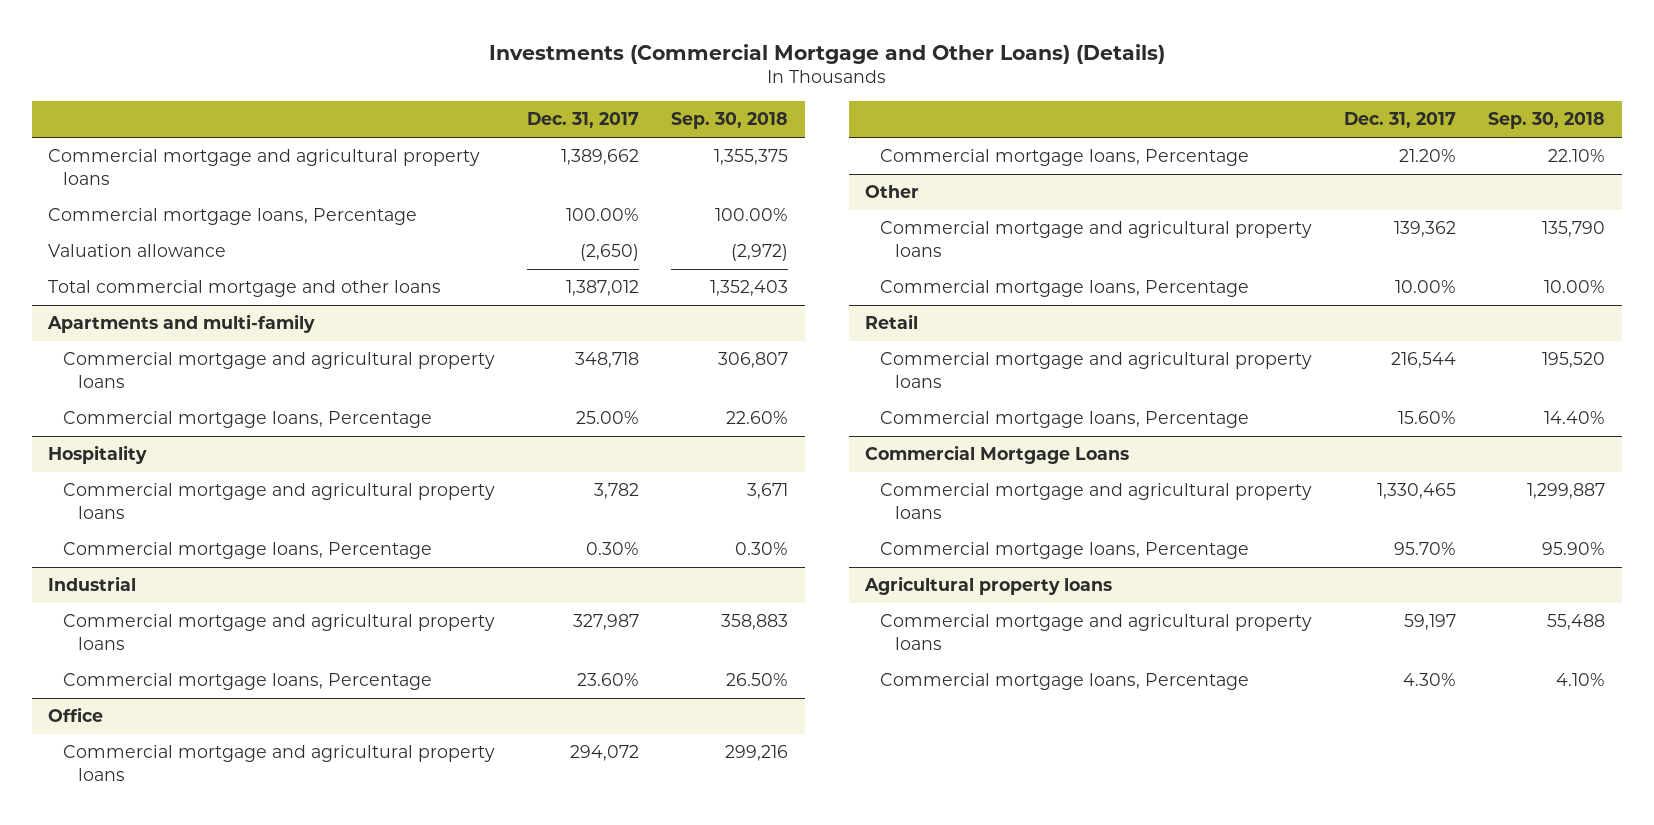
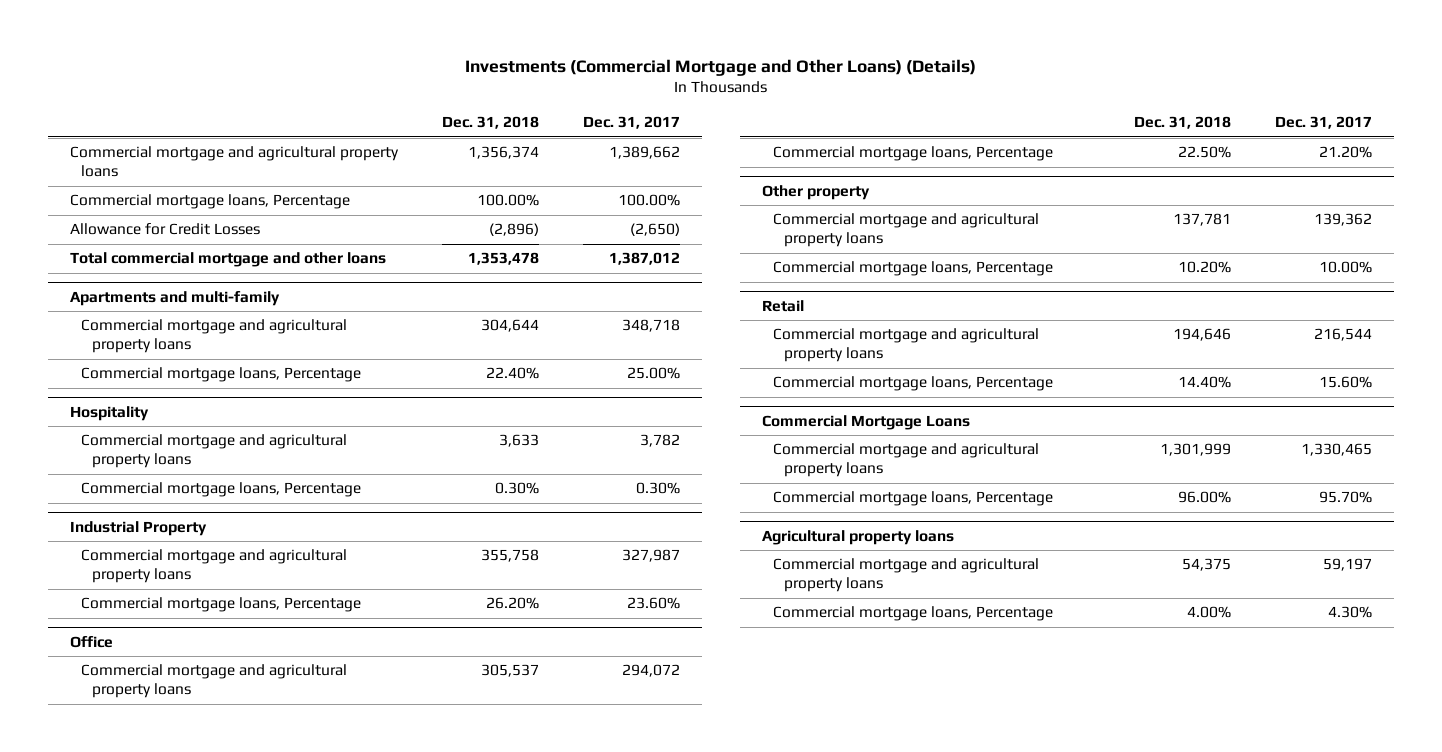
[671,112,789,130] Sep. 30, 2018 -> none
none -> [441,116,539,130] Dec. 31, 2018
[48,244,227,258] Valuation allowance -> [69,223,260,236] Allowance for Credit Losses
[48,576,137,592] Industrial -> [69,520,207,536] Industrial Property
[865,185,920,199] Other -> [762,184,871,200] Other property

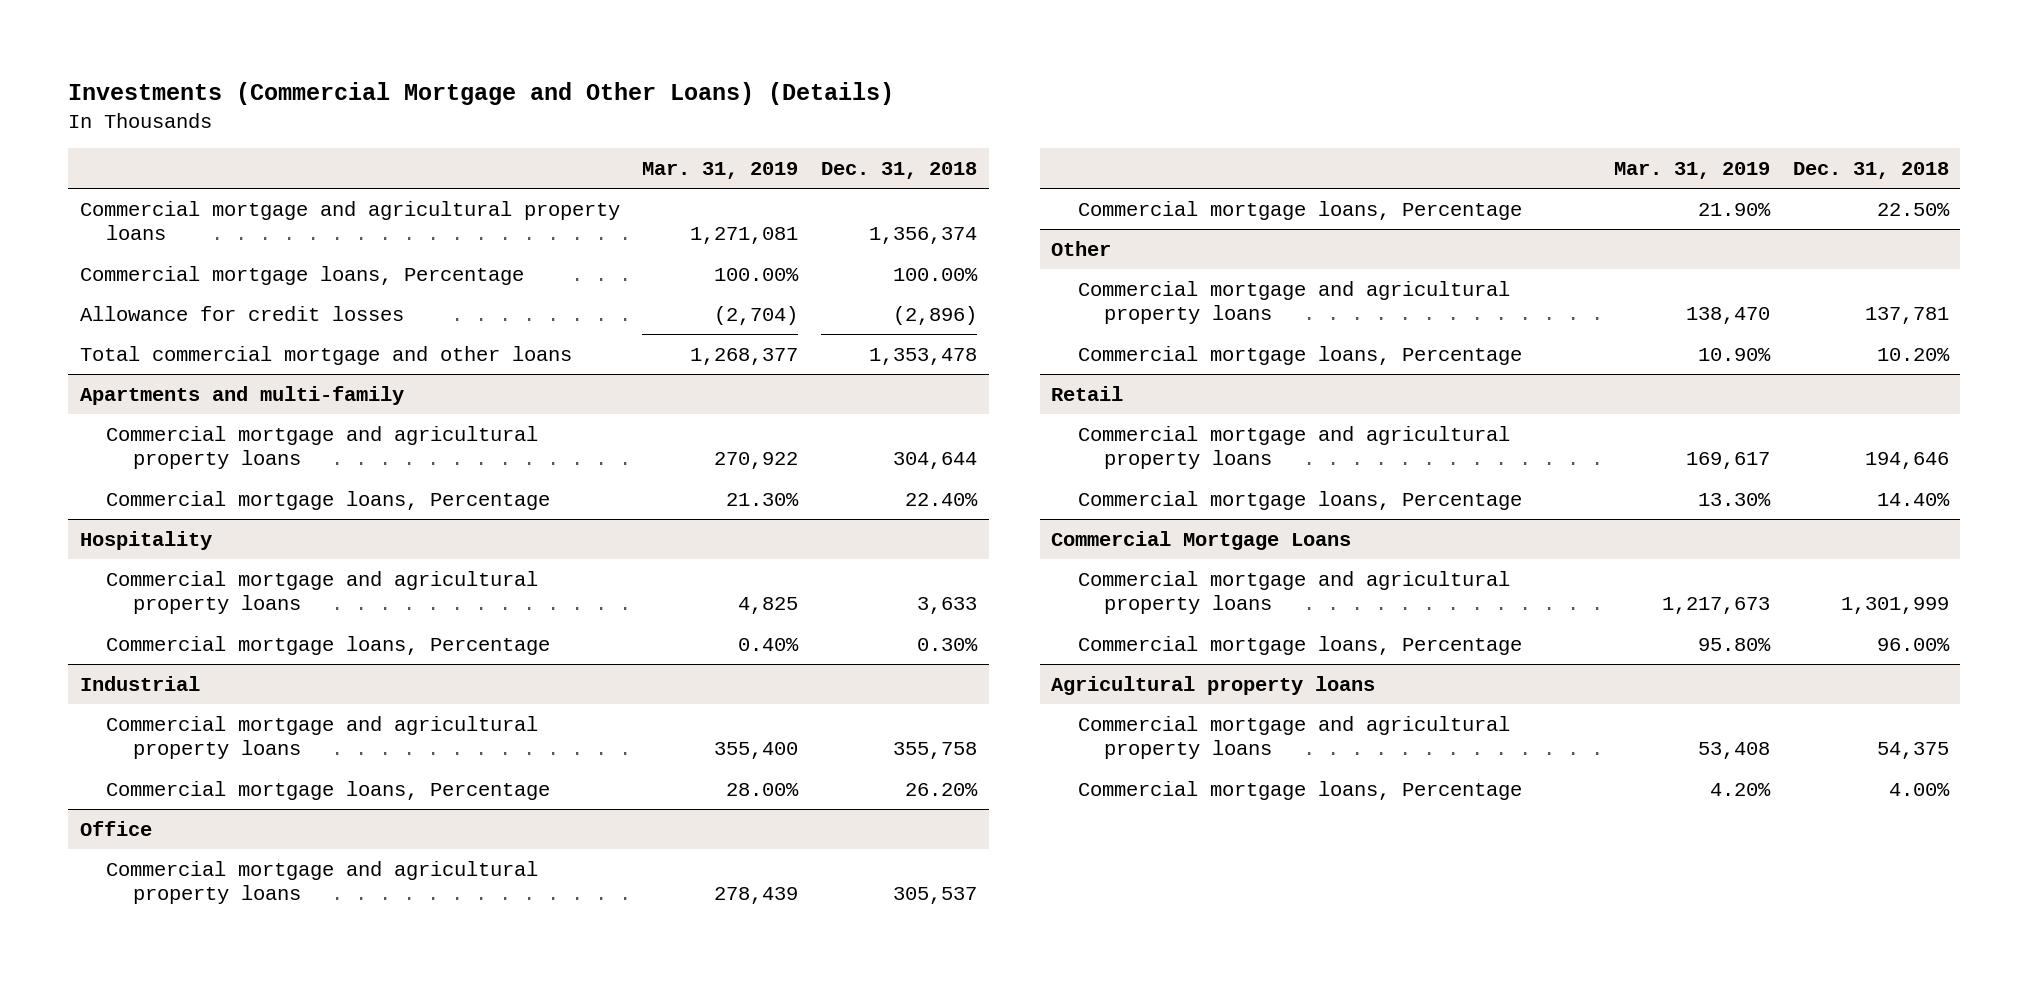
[582,116,680,130] Dec. 31, 2017 -> none
none -> [642,162,799,180] Mar. 31, 2019
[69,223,260,236] Allowance for Credit Losses -> [79,305,404,321] Allowance for credit losses
[69,520,207,536] Industrial Property -> [79,675,200,691] Industrial
[762,184,871,200] Other property -> [1051,240,1112,256] Other

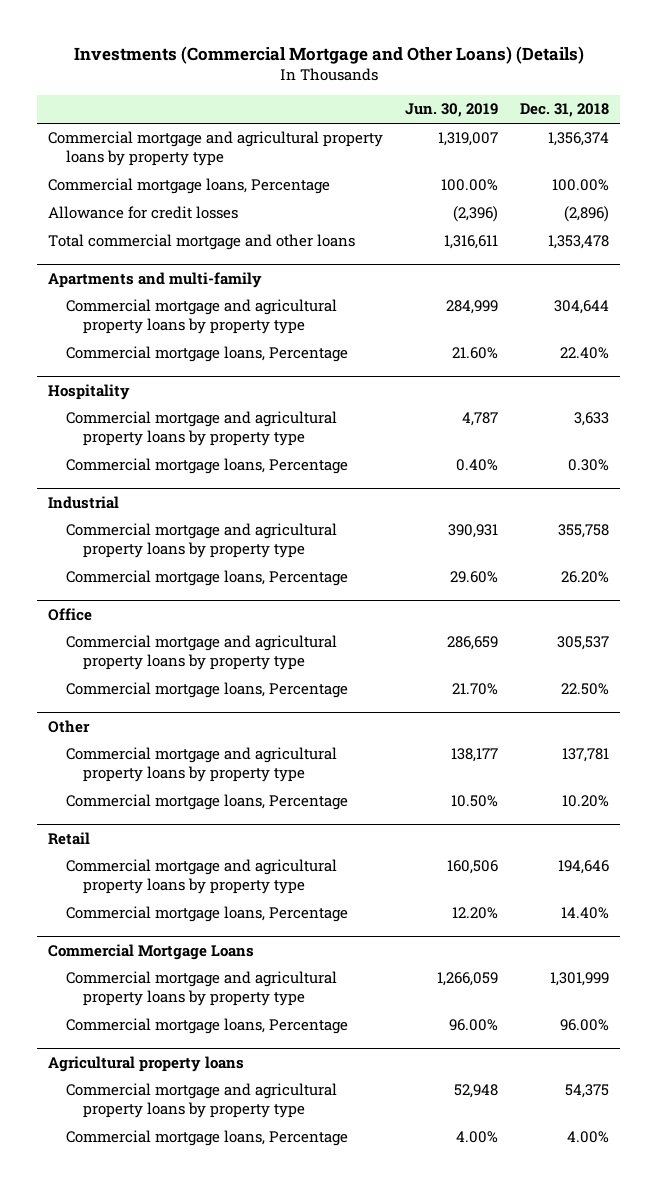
[642,162,799,180] Mar. 31, 2019 -> none
none -> [405,103,499,118] Jun. 30, 2019
[79,200,620,241] Commercial mortgage and agricultural property loans -> [48,131,384,167] Commercial mortgage and agricultural property loans by property type
[106,425,539,470] Commercial mortgage and agricultural property loans -> [65,299,337,335] Commercial mortgage and agricultural property loans by property type
[106,570,539,615] Commercial mortgage and agricultural property loans -> [65,411,337,447] Commercial mortgage and agricultural property loans by property type
[106,715,539,760] Commercial mortgage and agricultural property loans -> [65,523,337,559] Commercial mortgage and agricultural property loans by property type
[106,860,539,905] Commercial mortgage and agricultural property loans -> [65,635,337,671] Commercial mortgage and agricultural property loans by property type
[1077,280,1510,325] Commercial mortgage and agricultural property loans -> [65,747,337,783] Commercial mortgage and agricultural property loans by property type
[1077,425,1510,470] Commercial mortgage and agricultural property loans -> [65,859,337,895] Commercial mortgage and agricultural property loans by property type
[1077,570,1510,615] Commercial mortgage and agricultural property loans -> [65,971,337,1007] Commercial mortgage and agricultural property loans by property type
[1077,715,1510,760] Commercial mortgage and agricultural property loans -> [65,1083,337,1119] Commercial mortgage and agricultural property loans by property type

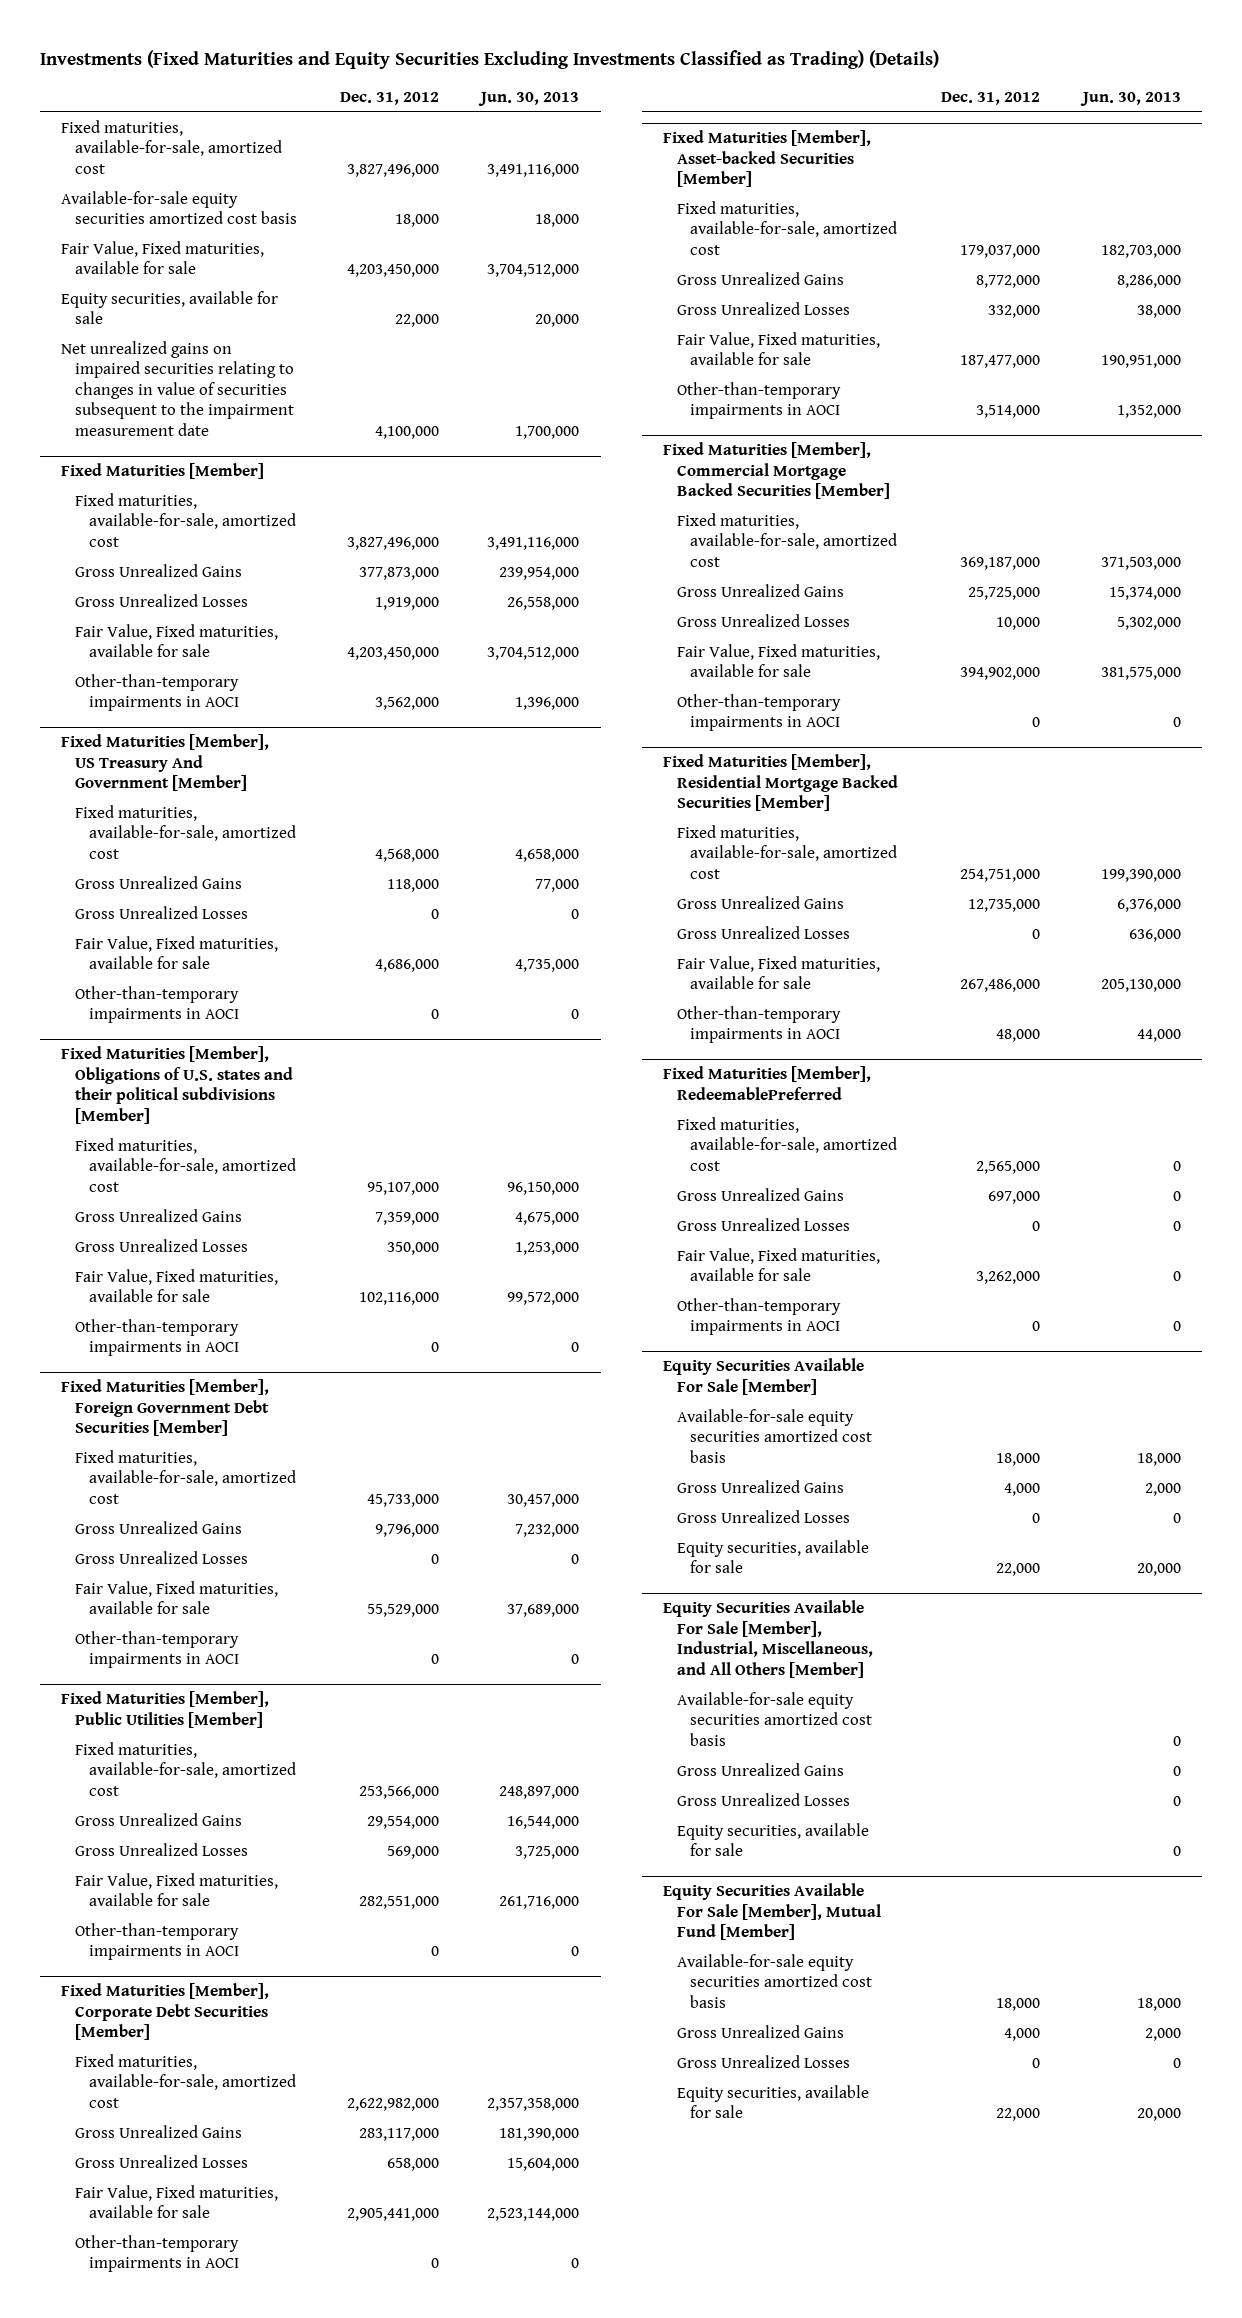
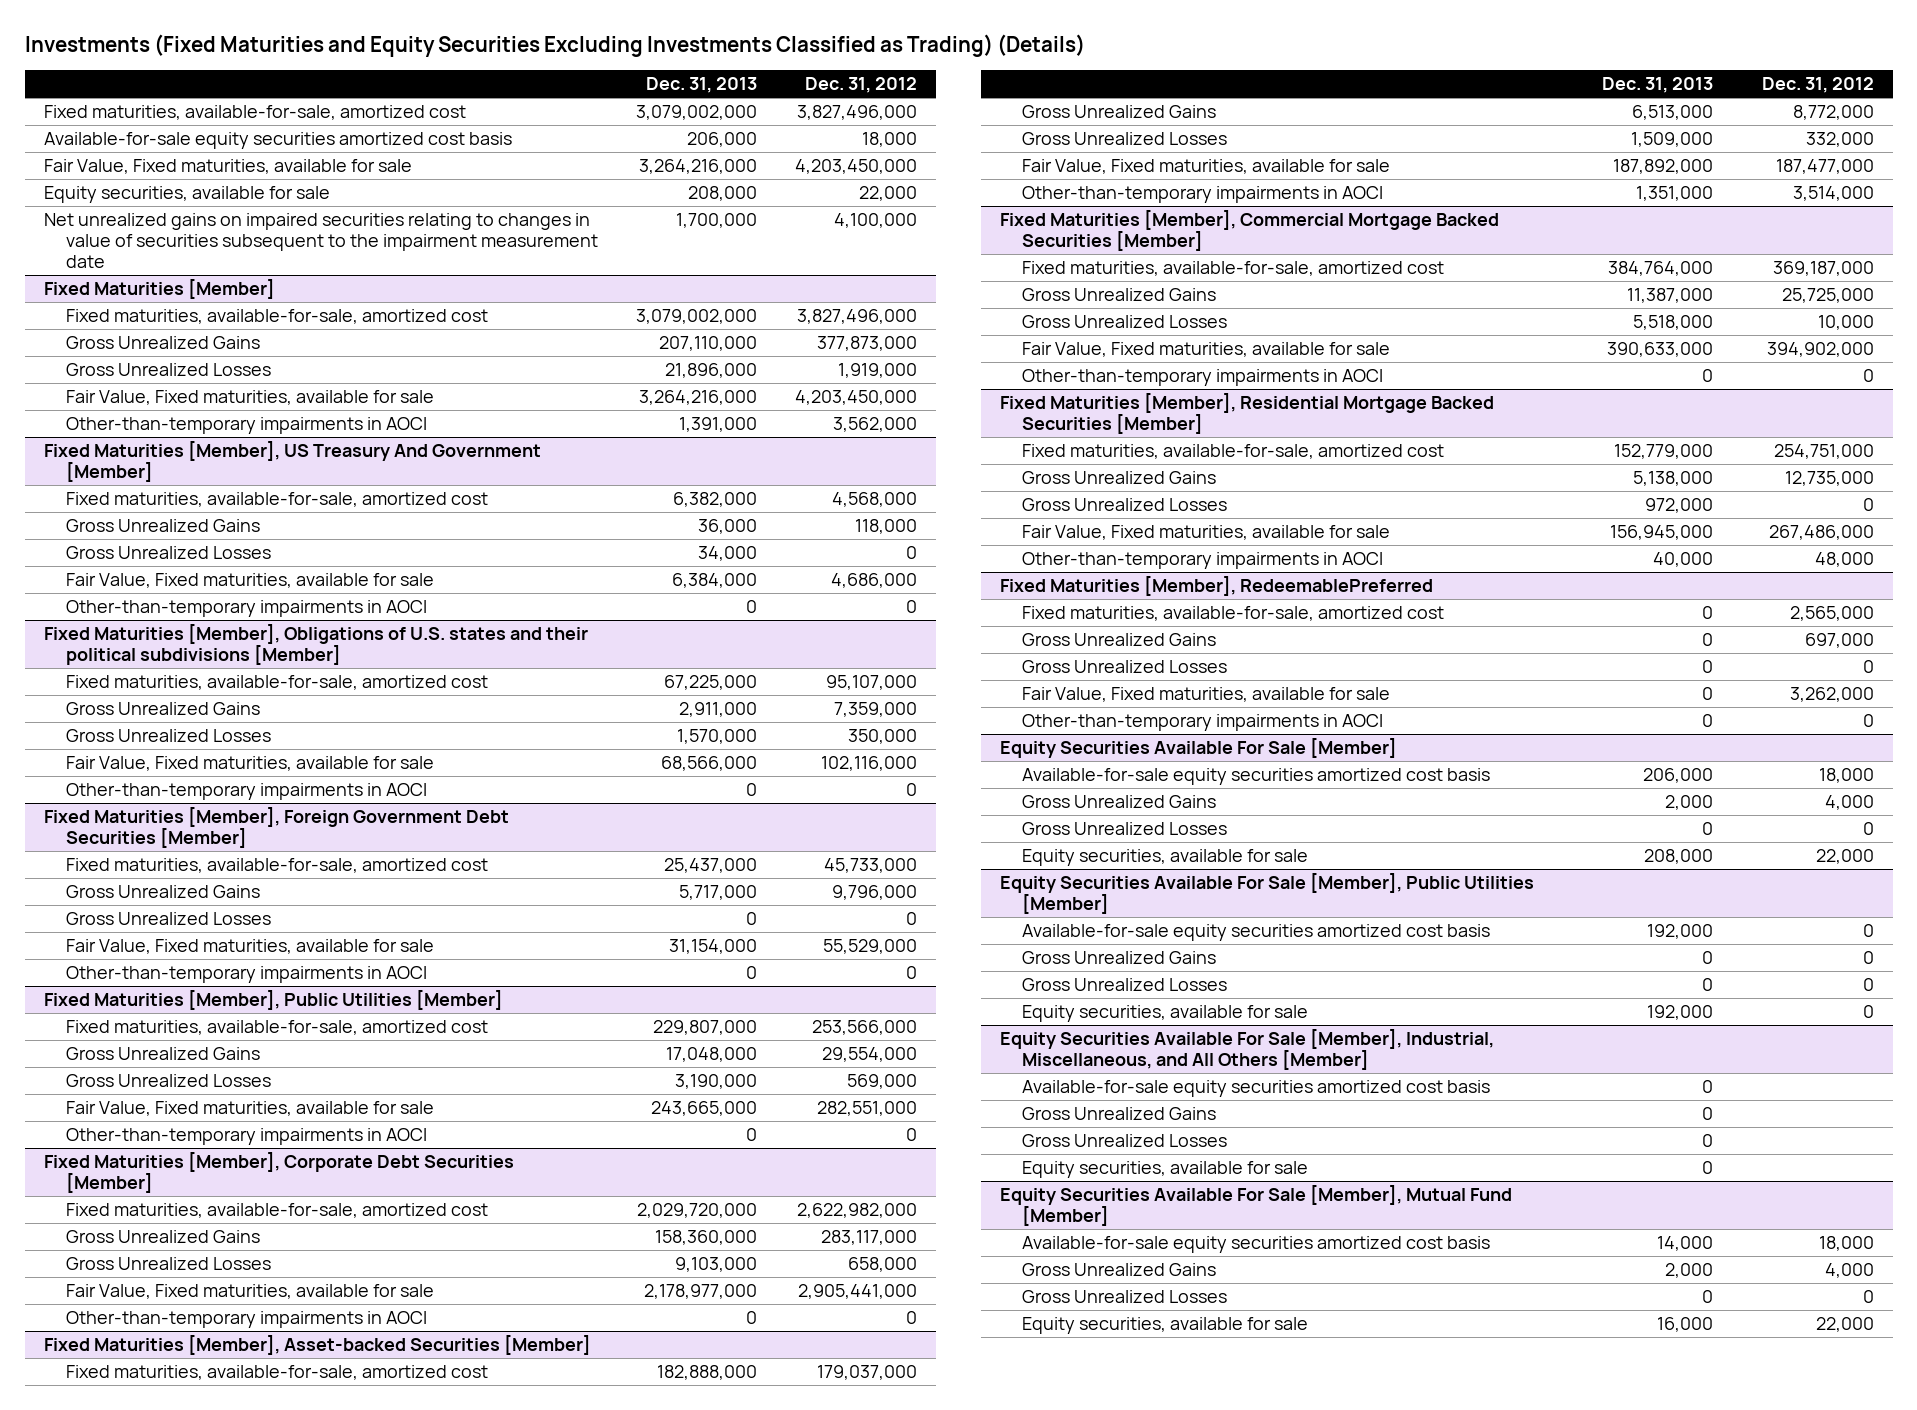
[478,91,580,106] Jun. 30, 2013 -> none
none -> [646,77,758,94] Dec. 31, 2013
none -> [999,872,1534,914] Equity Securities Available For Sale [Member], Public Utilities [Member]
none -> [1022,923,1491,941] Available-for-sale equity securities amortized cost basis
none -> [1022,950,1217,964] Gross Unrealized Gains
none -> [1022,977,1228,991] Gross Unrealized Losses
none -> [1022,1004,1309,1022] Equity securities, available for sale

